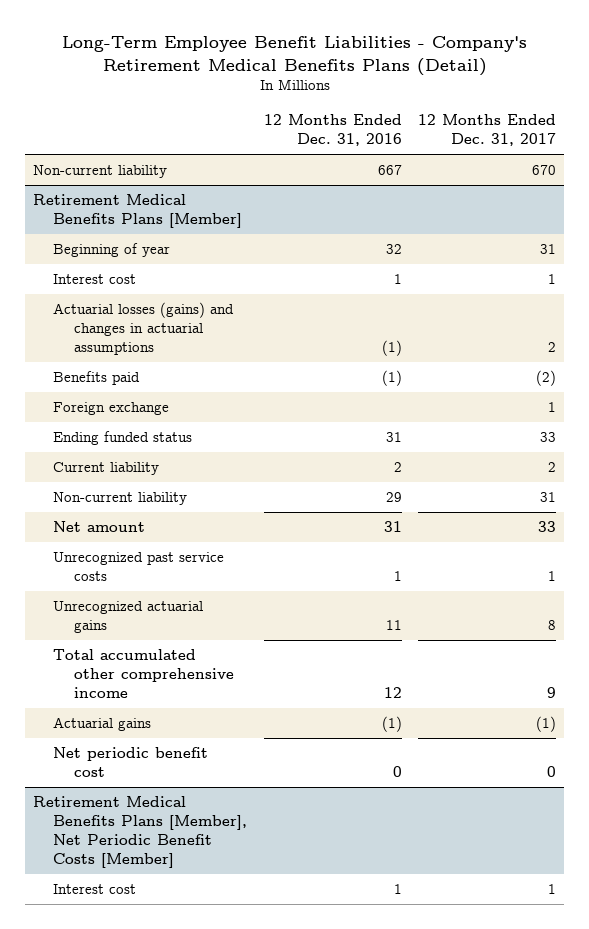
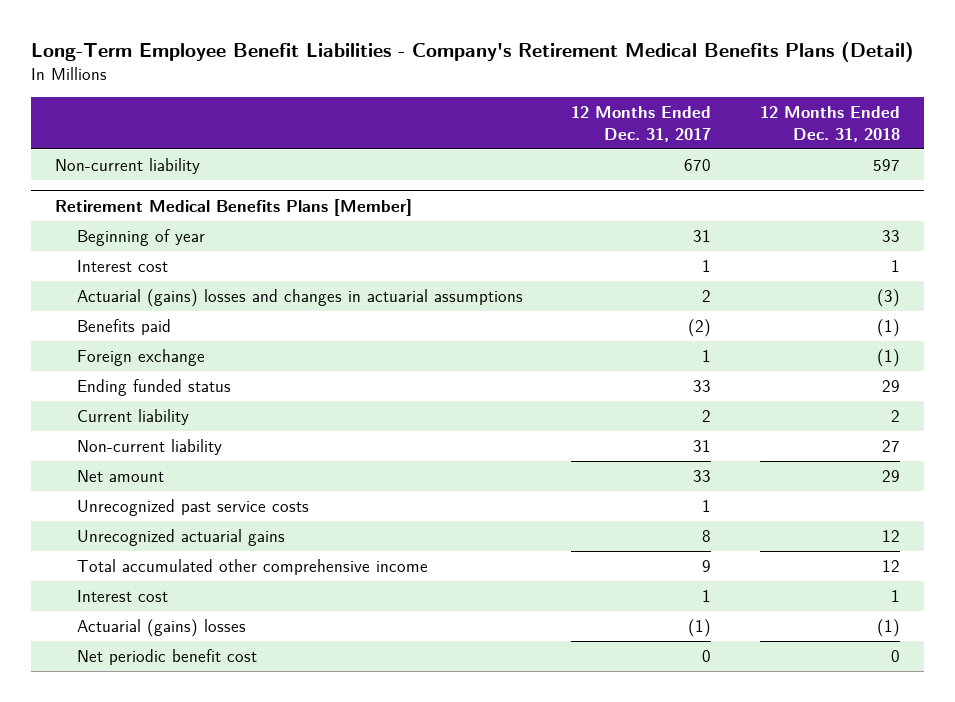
[263,114,402,147] 12 Months Ended Dec. 31, 2016 -> none
none -> [759,105,900,142] 12 Months Ended Dec. 31, 2018
[53,302,235,356] Actuarial losses (gains) and changes in actuarial assumptions -> [77,288,524,307] Actuarial (gains) losses and changes in actuarial assumptions
[53,717,152,732] Actuarial gains -> none
[33,796,248,869] Retirement Medical Benefits Plans [Member], Net Periodic Benefit Costs [Member] -> none
none -> [77,618,247,637] Actuarial (gains) losses
[53,747,209,778] Net periodic benefit cost -> [77,648,258,665] Net periodic benefit cost

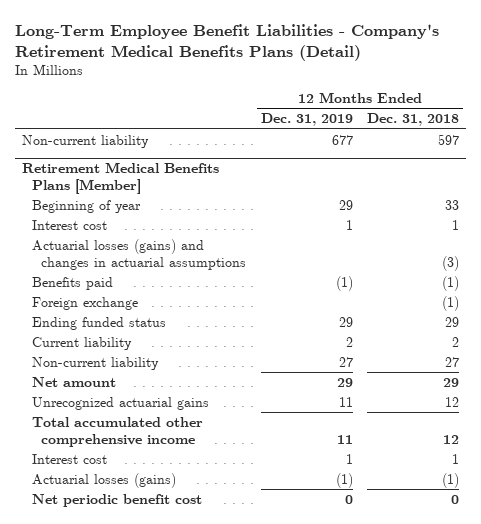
[571,105,712,142] 12 Months Ended Dec. 31, 2017 -> none
none -> [260,113,353,127] Dec. 31, 2019
[77,288,524,307] Actuarial (gains) losses and changes in actuarial assumptions -> [31,238,247,270] Actuarial losses (gains) and changes in actuarial assumptions
[77,498,310,516] Unrecognized past service costs -> none
[77,618,247,637] Actuarial (gains) losses -> [31,472,176,488] Actuarial losses (gains)

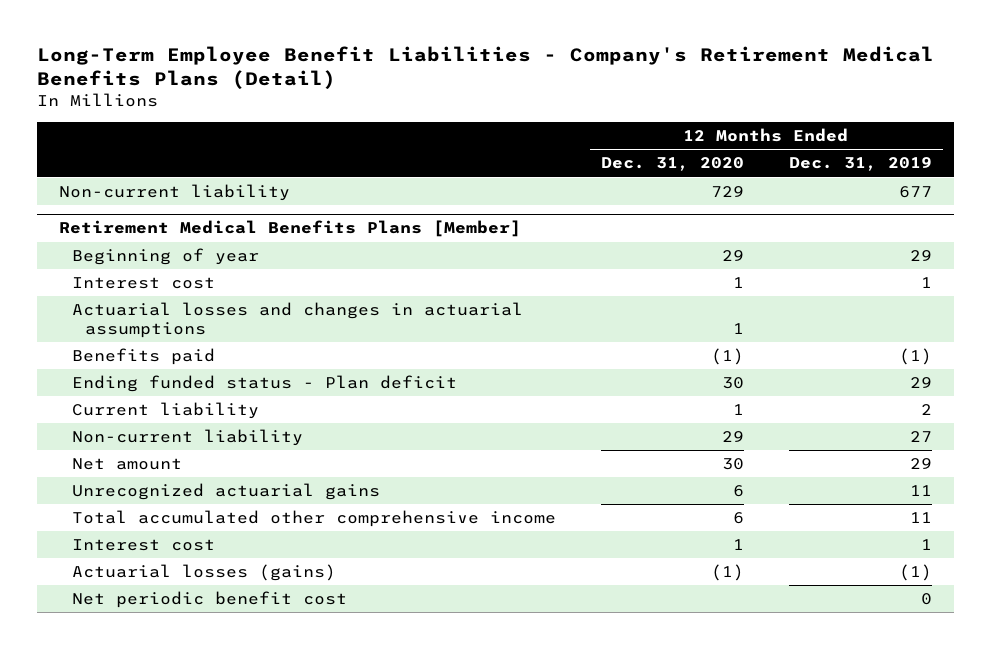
[367,113,460,127] Dec. 31, 2018 -> none
none -> [601,157,745,172] Dec. 31, 2020
[31,238,247,270] Actuarial losses (gains) and changes in actuarial assumptions -> [72,302,524,338] Actuarial losses and changes in actuarial assumptions
[31,296,138,310] Foreign exchange -> none
[31,316,166,330] Ending funded status -> [72,375,458,393] Ending funded status - Plan deficit

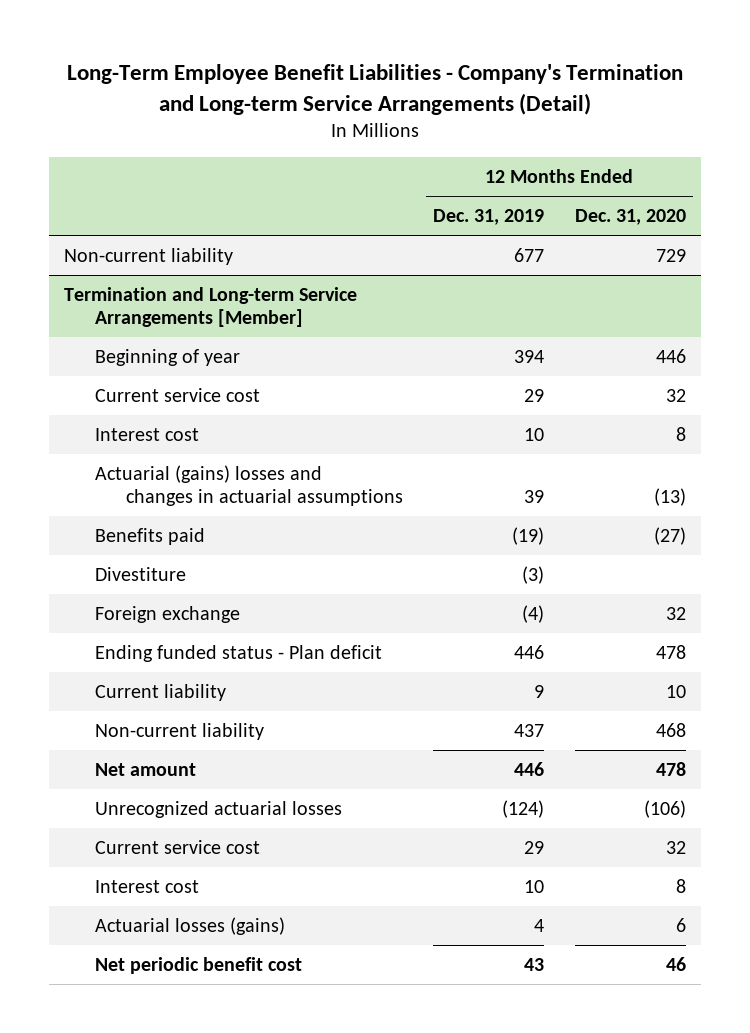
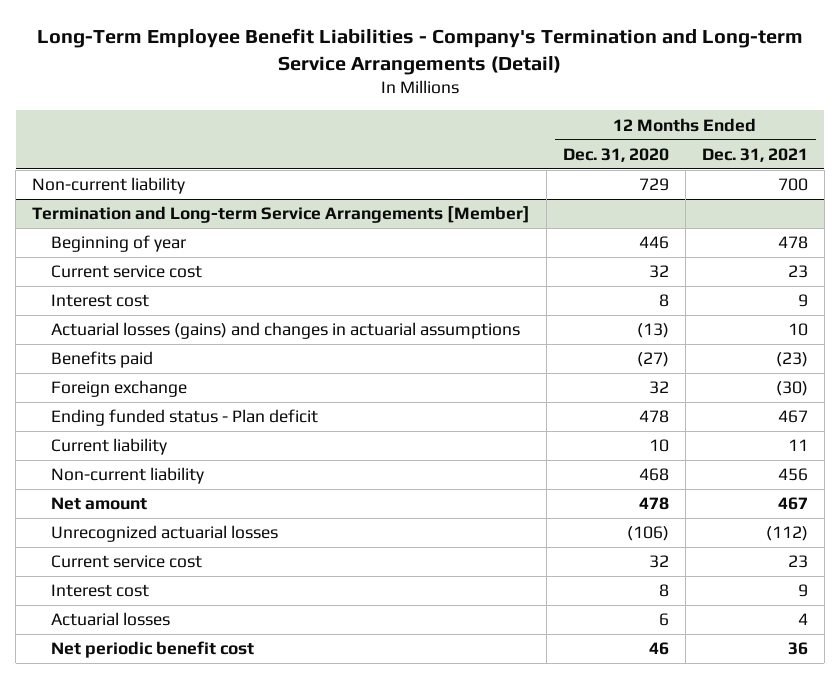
[433,209,545,226] Dec. 31, 2019 -> none
none -> [701,147,808,162] Dec. 31, 2021
[95,464,404,507] Actuarial (gains) losses and changes in actuarial assumptions -> [50,322,520,340] Actuarial losses (gains) and changes in actuarial assumptions
[95,566,187,581] Divestiture -> none
[95,916,286,935] Actuarial losses (gains) -> [50,612,170,627] Actuarial losses

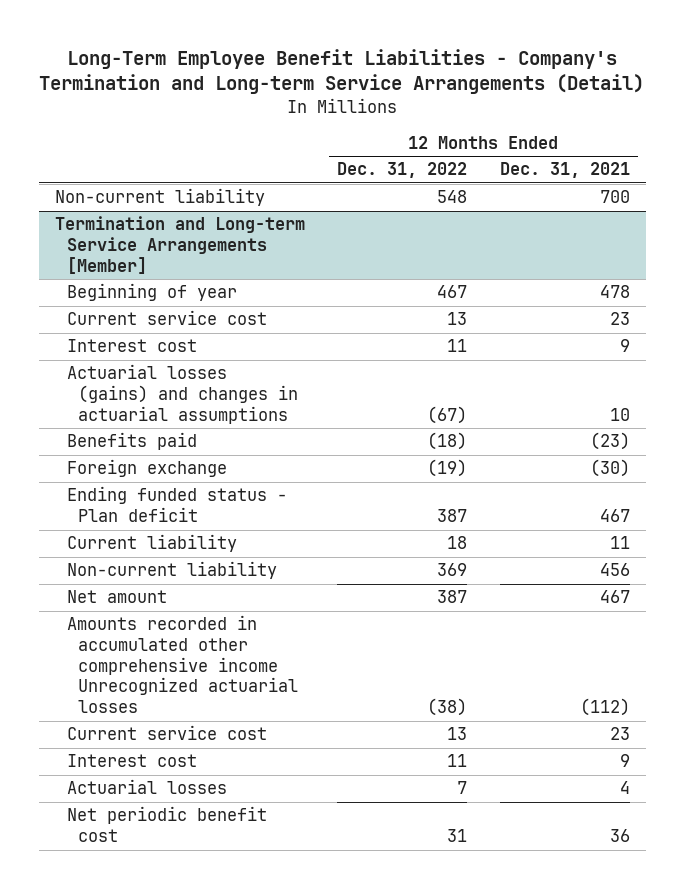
[562,147,669,162] Dec. 31, 2020 -> none
none -> [337,162,468,179] Dec. 31, 2022
[50,525,278,543] Unrecognized actuarial losses -> [66,615,299,714] Amounts recorded in accumulated other comprehensive income Unrecognized actuarial losses

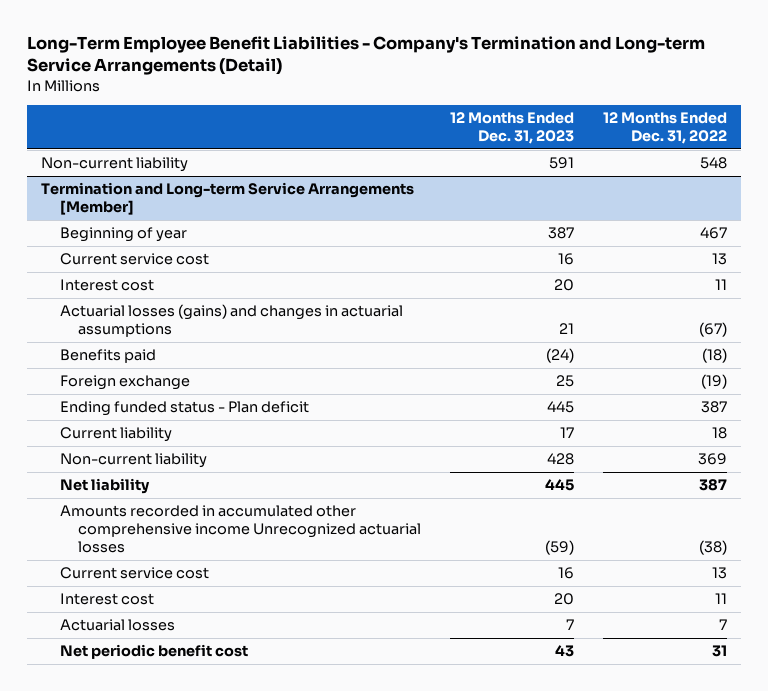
[499,162,630,179] Dec. 31, 2021 -> none
none -> [450,112,575,145] 12 Months Ended Dec. 31, 2023
[66,590,167,604] Net amount -> [59,478,150,495] Net liability

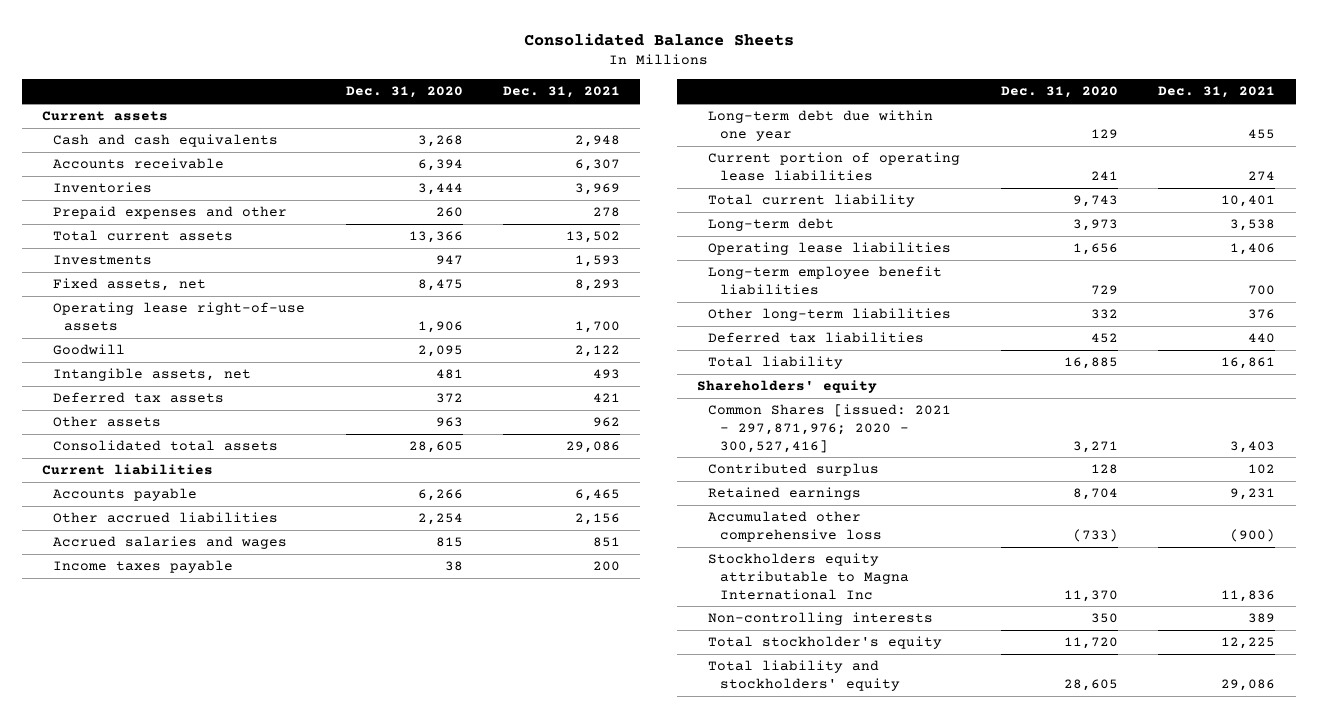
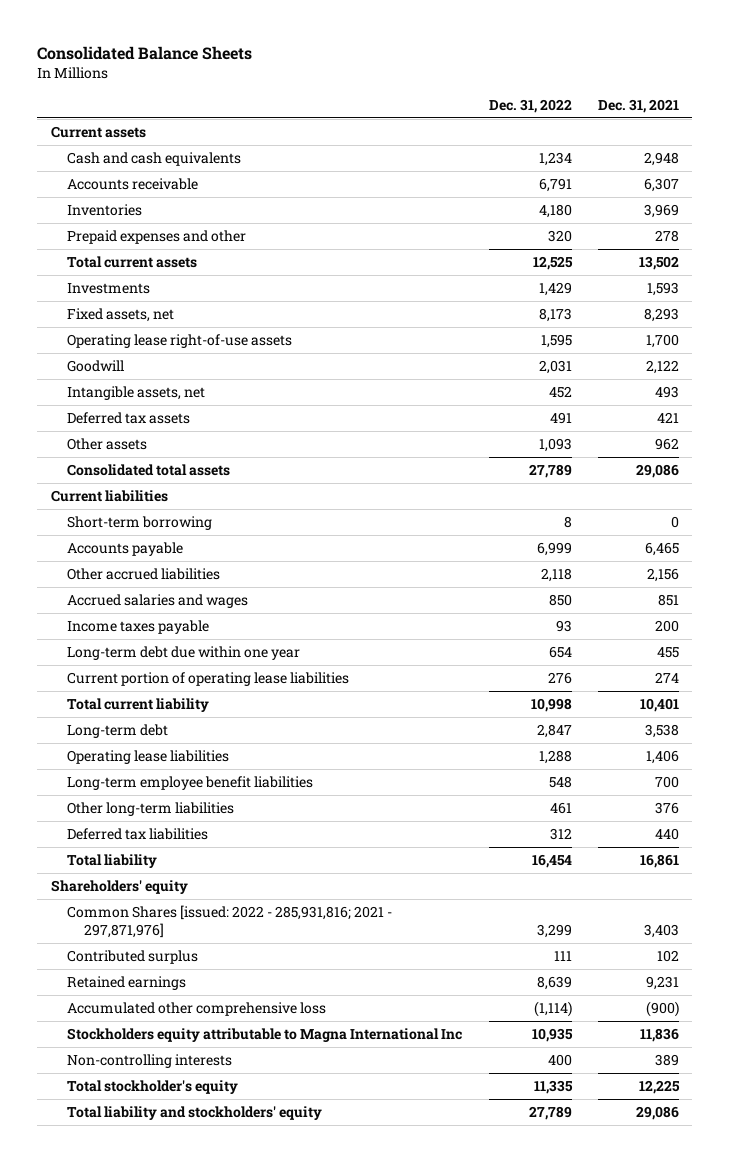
[345,86,463,99] Dec. 31, 2020 -> none
none -> [488,98,572,113] Dec. 31, 2022
none -> [67,515,213,530] Short-term borrowing
[708,404,952,453] Common Shares [issued: 2021 - 297,871,976; 2020 - 300,527,416] -> [67,904,393,938] Common Shares [issued: 2022 - 285,931,816; 2021 - 297,871,976]

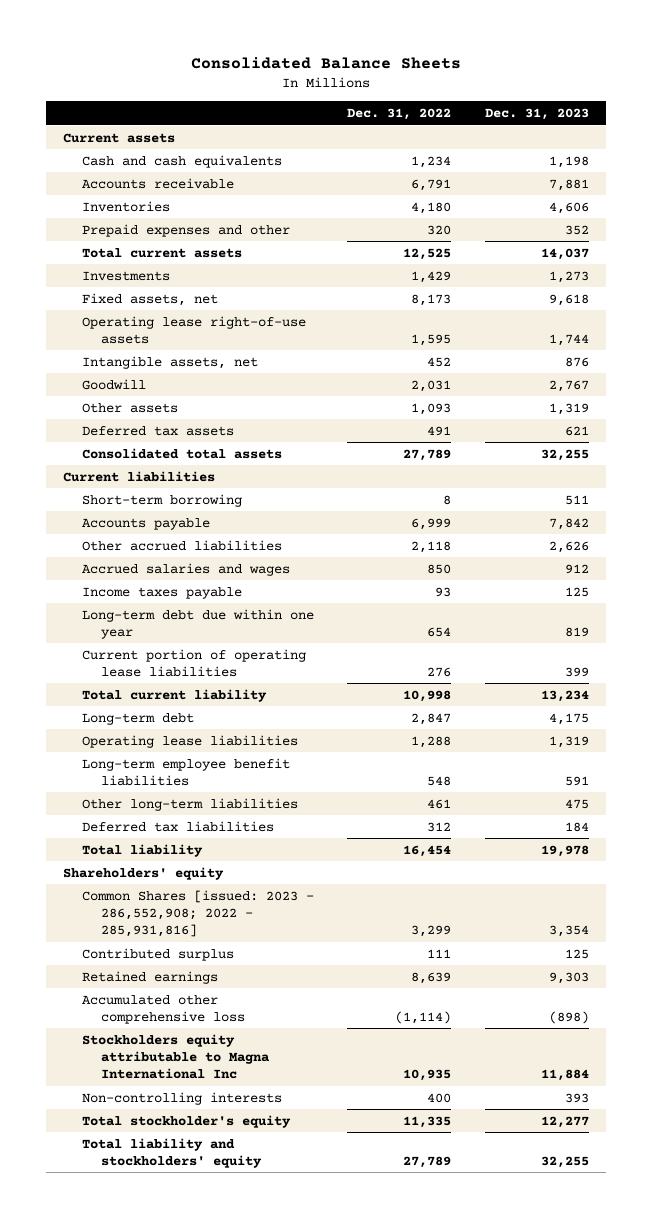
[597,98,679,113] Dec. 31, 2021 -> none
none -> [485,108,590,121] Dec. 31, 2023
[67,359,125,372] Goodwill -> [81,378,146,390] Goodwill
[67,411,191,424] Deferred tax assets -> [81,425,234,436] Deferred tax assets
[67,904,393,938] Common Shares [issued: 2022 - 285,931,816; 2021 - 297,871,976] -> [81,889,314,938] Common Shares [issued: 2023 - 286,552,908; 2022 - 285,931,816]

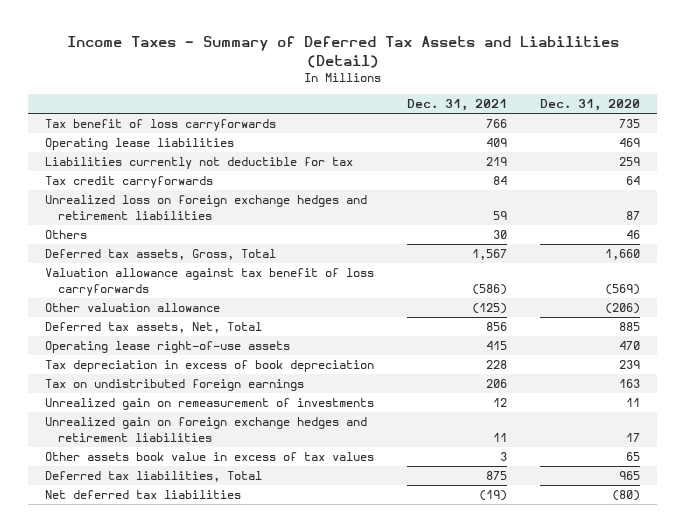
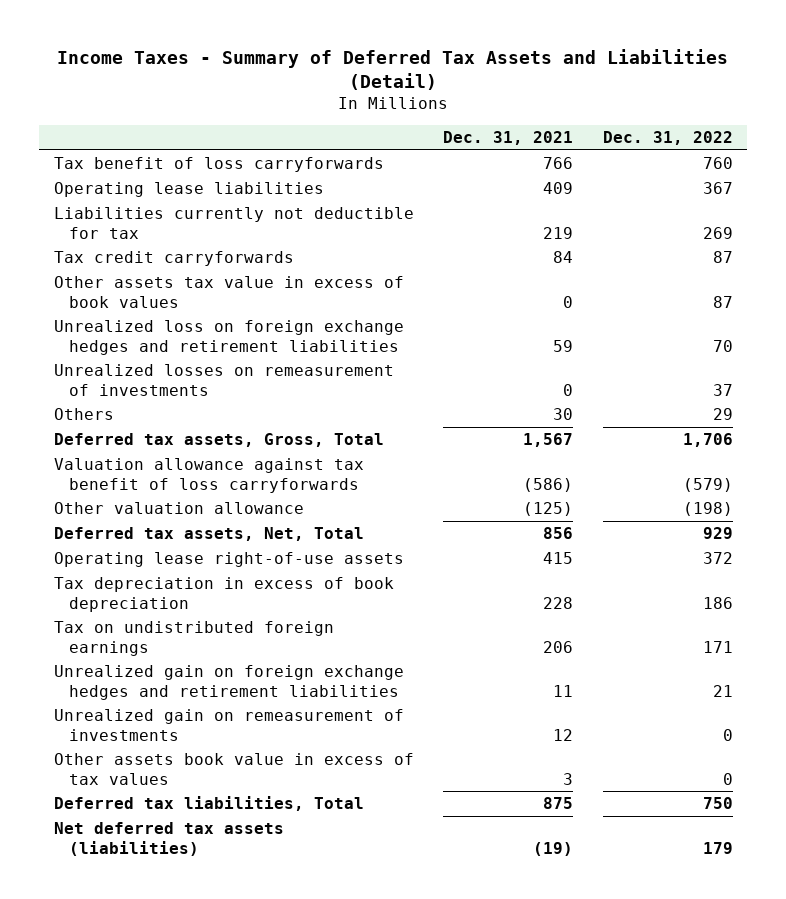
[540,99,641,112] Dec. 31, 2020 -> none
none -> [602,131,733,146] Dec. 31, 2022
none -> [53,276,404,308] Other assets tax value in excess of book values
none -> [53,364,394,396] Unrealized losses on remeasurement of investments
[44,398,374,411] Unrealized gain on remeasurement of investments -> [53,709,404,741] Unrealized gain on remeasurement of investments
[44,490,241,500] Net deferred tax liabilities -> [53,822,284,856] Net deferred tax assets (liabilities)

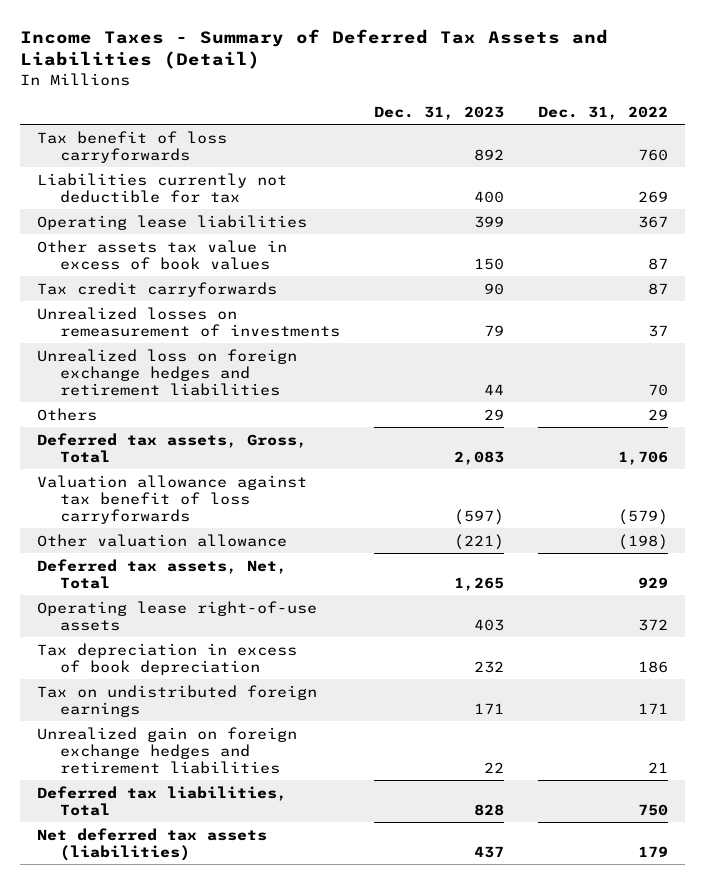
[443,131,574,146] Dec. 31, 2021 -> none
none -> [374,105,505,120] Dec. 31, 2023
[53,182,324,198] Operating lease liabilities -> [37,214,308,230] Operating lease liabilities
[53,251,294,267] Tax credit carryforwards -> [37,281,278,297] Tax credit carryforwards
[53,320,404,355] Unrealized loss on foreign exchange hedges and retirement liabilities -> [37,348,298,396] Unrealized loss on foreign exchange hedges and retirement liabilities
[53,709,404,741] Unrealized gain on remeasurement of investments -> none
[53,753,414,785] Other assets book value in excess of tax values -> none

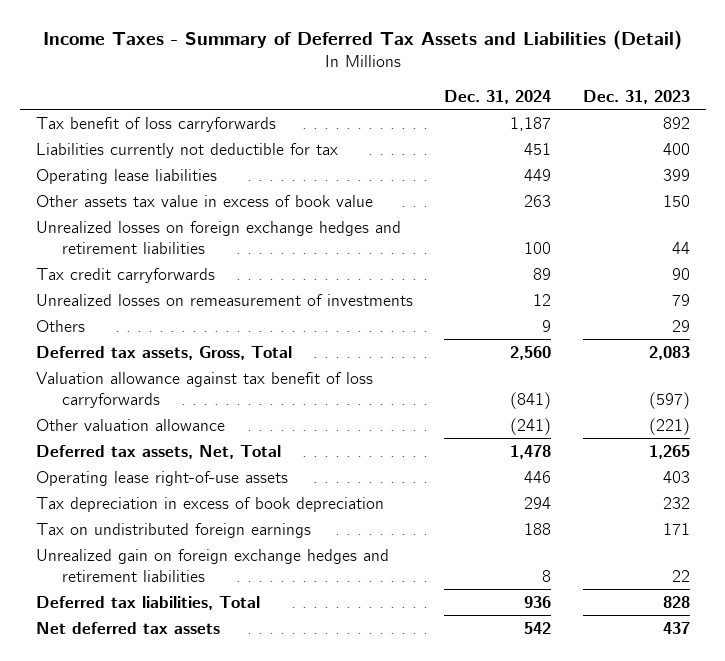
[538,105,669,120] Dec. 31, 2022 -> none
none -> [444,90,552,105] Dec. 31, 2024
[37,239,288,270] Other assets tax value in excess of book values -> [35,194,373,207] Other assets tax value in excess of book value
none -> [35,220,401,254] Unrealized losses on foreign exchange hedges and retirement liabilities
[37,348,298,396] Unrealized loss on foreign exchange hedges and retirement liabilities -> none
[37,827,268,861] Net deferred tax assets (liabilities) -> [35,621,220,634] Net deferred tax assets

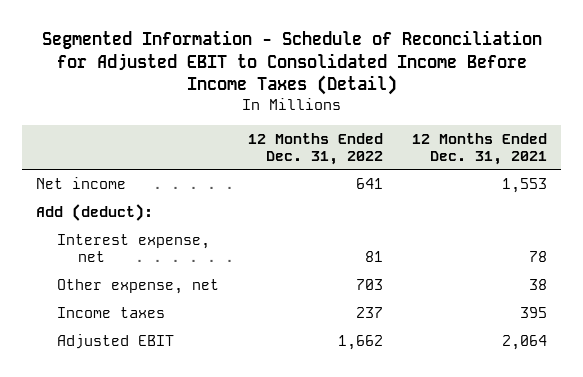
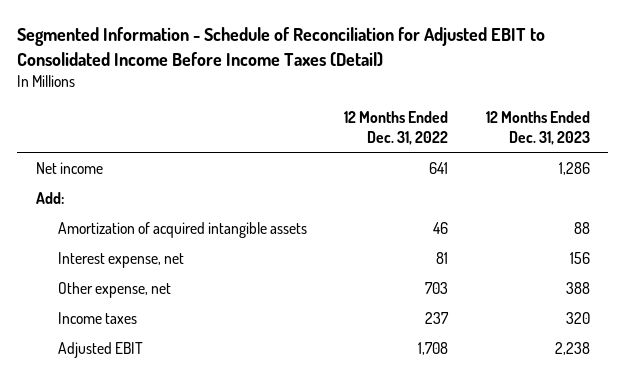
[411,132,547,165] 12 Months Ended Dec. 31, 2021 -> none
none -> [485,111,590,145] 12 Months Ended Dec. 31, 2023
[36,203,154,221] Add (deduct): -> [35,191,64,204] Add:
none -> [57,221,307,238] Amortization of acquired intangible assets
[337,334,383,350] 1,662 -> [418,341,449,355] 1,708

